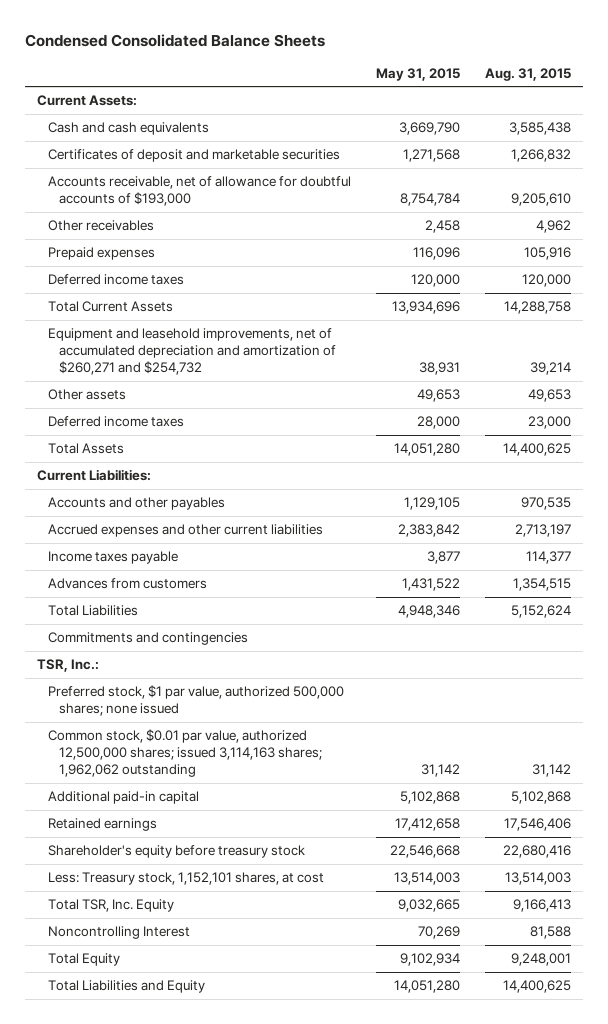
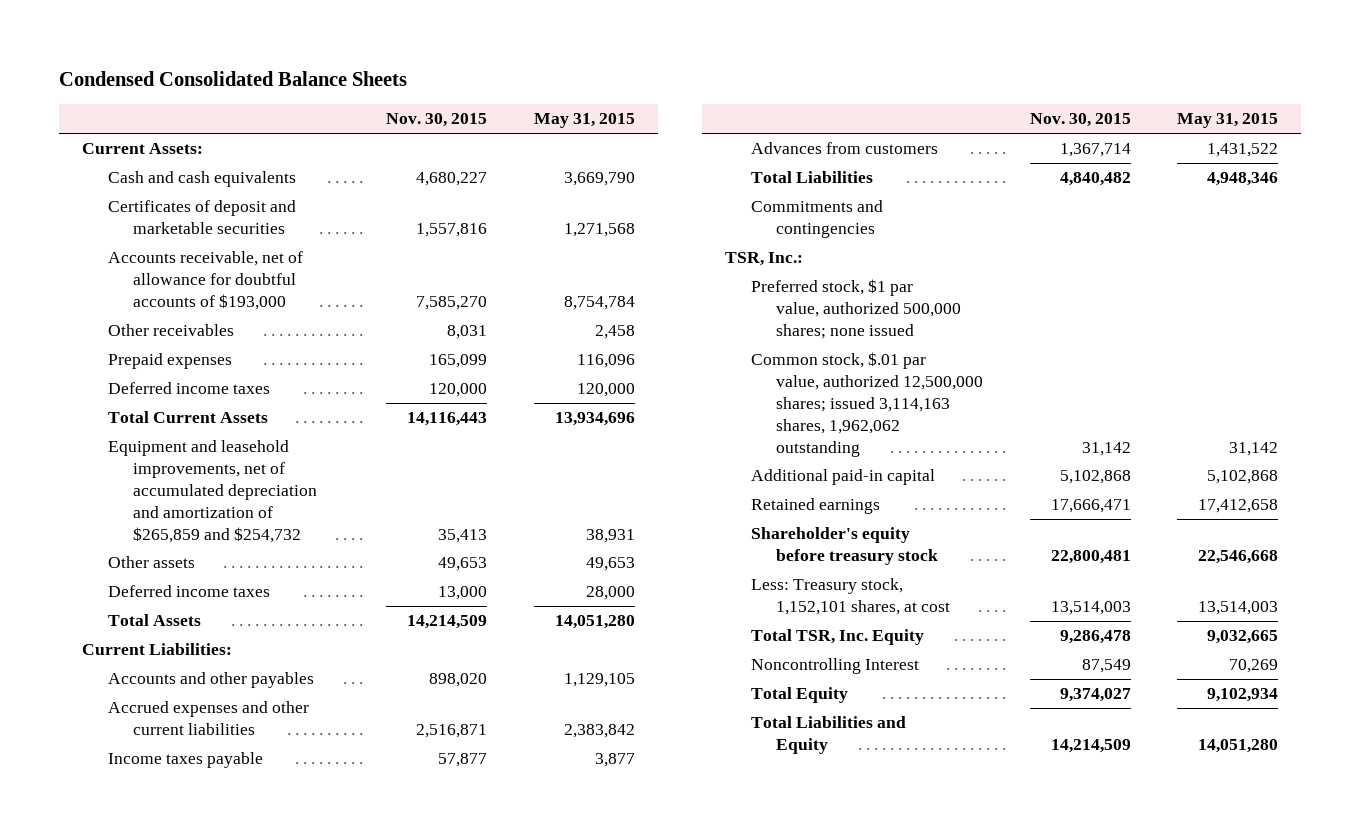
[484,67,571,81] Aug. 31, 2015 -> none
none -> [386,113,488,128] Nov. 30, 2015
[47,328,336,376] Equipment and leasehold improvements, net of accumulated depreciation and amortization of $260,271 and $254,732 -> [107,440,318,543] Equipment and leasehold improvements, net of accumulated depreciation and amortization of $265,859 and $254,732
[47,729,322,778] Common stock, $0.01 par value, authorized 12,500,000 shares; issued 3,114,163 shares; 1,962,062 outstanding -> [750,352,984,457] Common stock, $.01 par value, authorized 12,500,000 shares; issued 3,114,163 shares, 1,962,062 outstanding

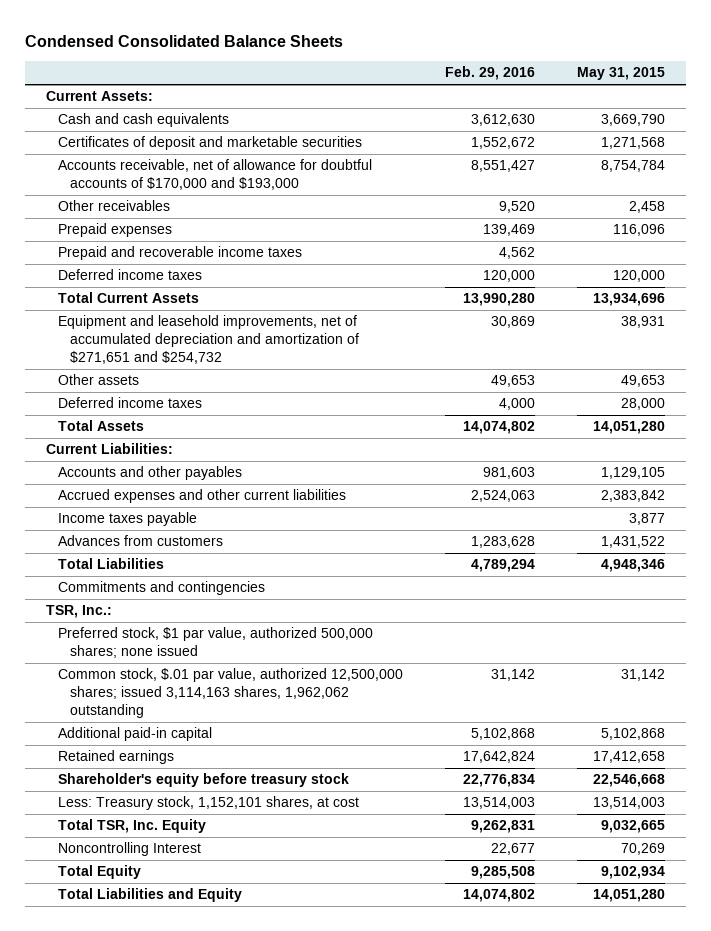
[386,113,488,128] Nov. 30, 2015 -> none
none -> [445,66,536,81] Feb. 29, 2016
[107,251,303,310] Accounts receivable, net of allowance for doubtful accounts of $193,000 -> [58,159,373,191] Accounts receivable, net of allowance for doubtful accounts of $170,000 and $193,000
none -> [58,246,303,261] Prepaid and recoverable income taxes
[107,440,318,543] Equipment and leasehold improvements, net of accumulated depreciation and amortization of $265,859 and $254,732 -> [58,315,360,365] Equipment and leasehold improvements, net of accumulated depreciation and amortization of $271,651 and $254,732

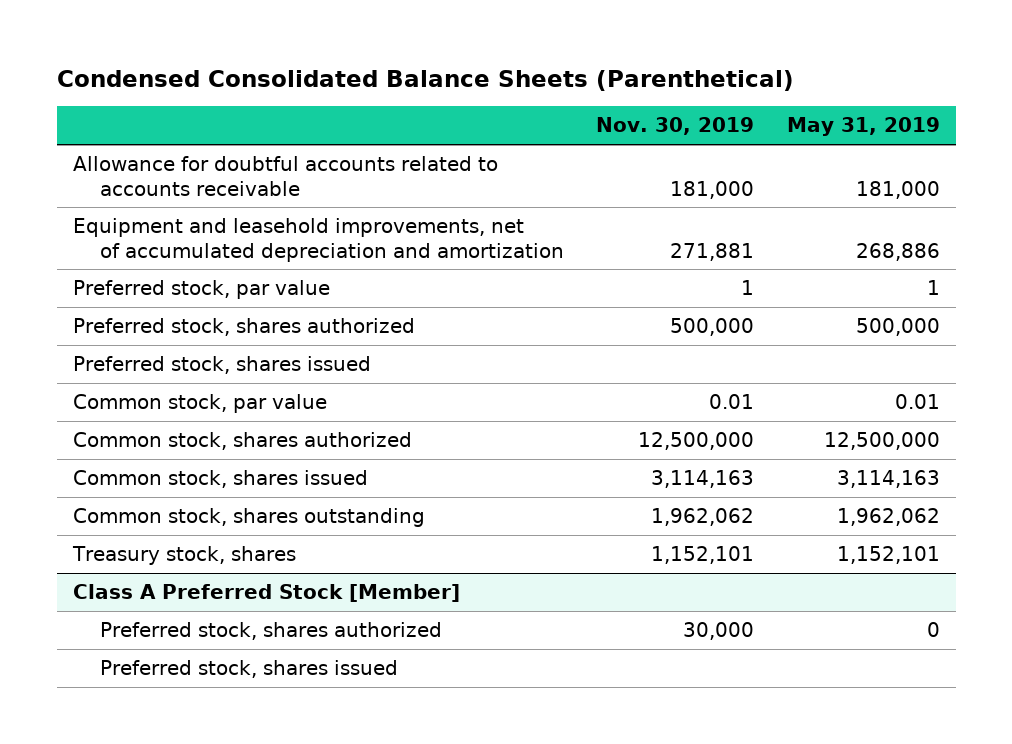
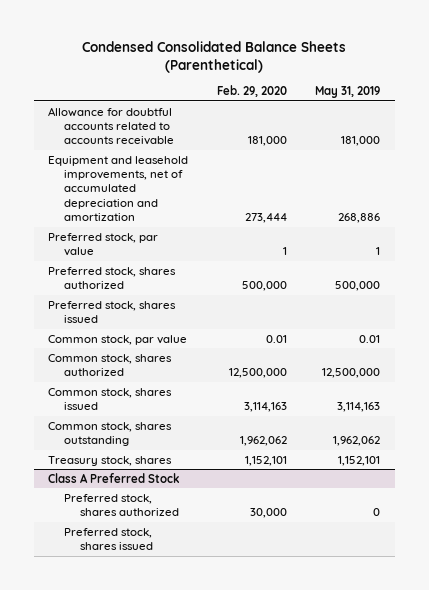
[596,117,755,136] Nov. 30, 2019 -> none
none -> [216,85,287,98] Feb. 29, 2020
[72,583,460,602] Class A Preferred Stock [Member] -> [48,472,181,483] Class A Preferred Stock

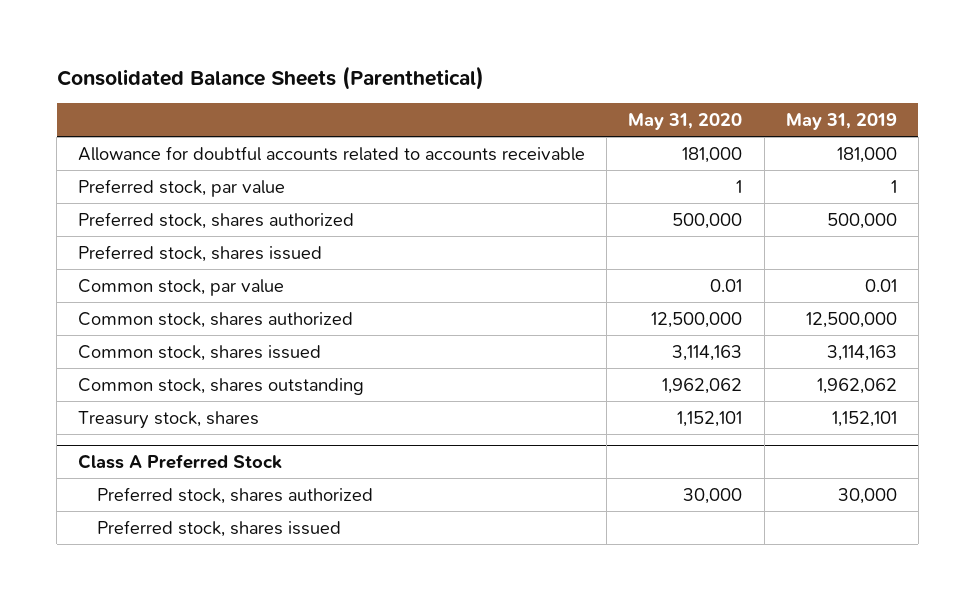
[82,40,347,73] Condensed Consolidated Balance Sheets (Parenthetical) -> [56,65,484,90] Consolidated Balance Sheets (Parenthetical)
[216,85,287,98] Feb. 29, 2020 -> none
none -> [628,113,743,131] May 31, 2020
[48,155,189,221] Equipment and leasehold improvements, net of accumulated depreciation and amortization -> none
[373,508,381,517] 0 -> [837,487,897,504] 30,000

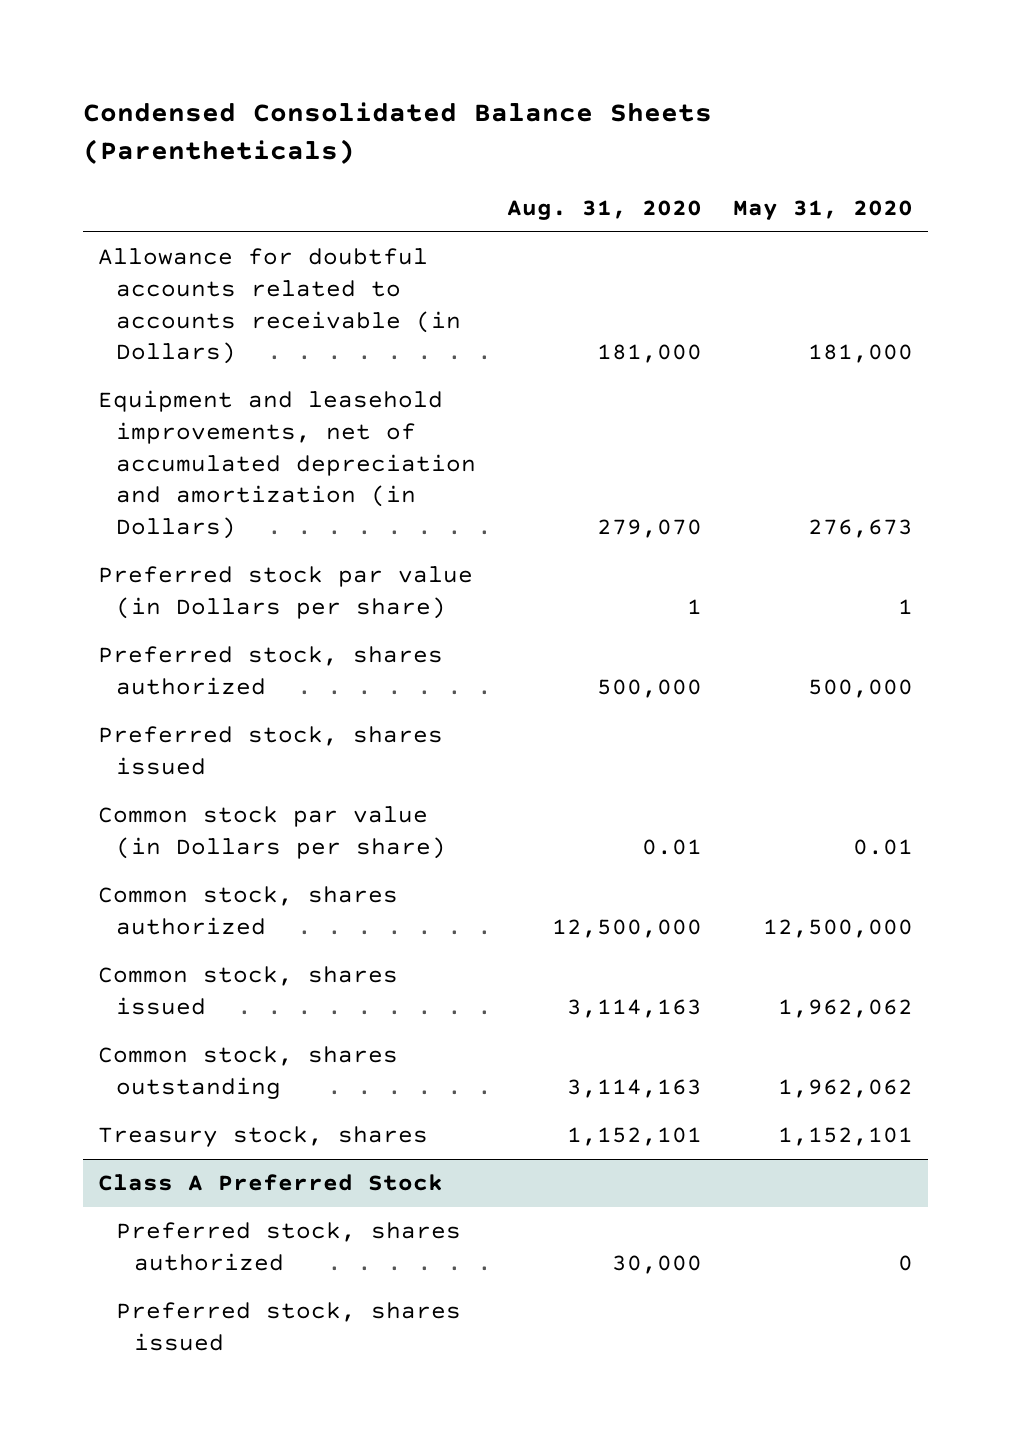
[56,65,484,90] Consolidated Balance Sheets (Parenthetical) -> [83,102,713,165] Condensed Consolidated Balance Sheets (Parentheticals)
[785,113,897,131] May 31, 2019 -> none
none -> [506,200,702,221] Aug. 31, 2020
[78,145,586,161] Allowance for doubtful accounts related to accounts receivable -> [98,248,462,365] Allowance for doubtful accounts related to accounts receivable (in Dollars)
none -> [98,390,477,540] Equipment and leasehold improvements, net of accumulated depreciation and amortization (in Dollars)
[78,178,286,197] Preferred stock, par value -> [98,566,474,619] Preferred stock par value (in Dollars per share)
[78,278,285,296] Common stock, par value -> [98,806,447,859] Common stock par value (in Dollars per share)
[672,344,743,361] 3,114,163 -> [777,998,913,1018] 1,962,062
[683,487,743,504] 30,000 -> [897,1254,913,1271] 0

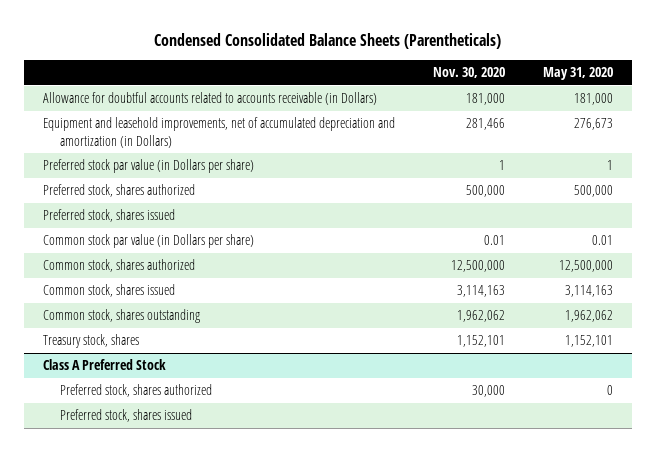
[506,200,702,221] Aug. 31, 2020 -> none
none -> [433,67,506,79] Nov. 30, 2020
[777,998,913,1018] 1,962,062 -> [564,285,613,298] 3,114,163

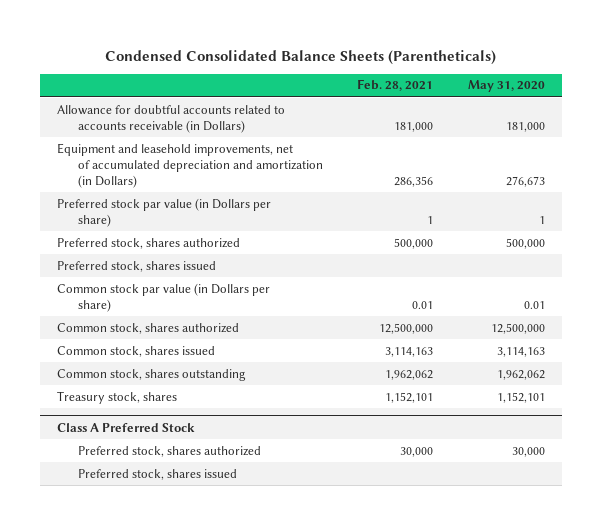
[433,67,506,79] Nov. 30, 2020 -> none
none -> [357,79,434,92] Feb. 28, 2021
[606,385,613,396] 0 -> [511,446,545,457] 30,000

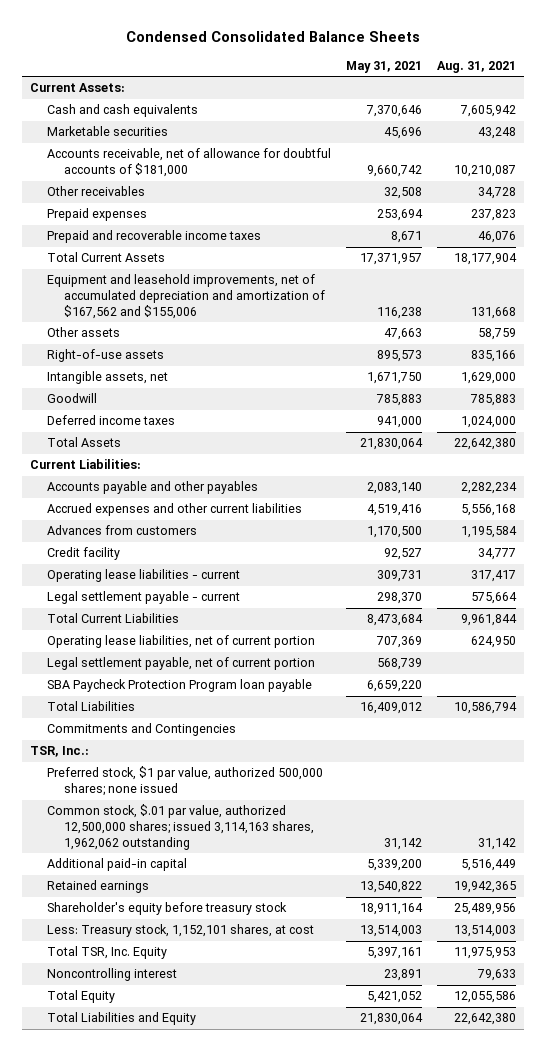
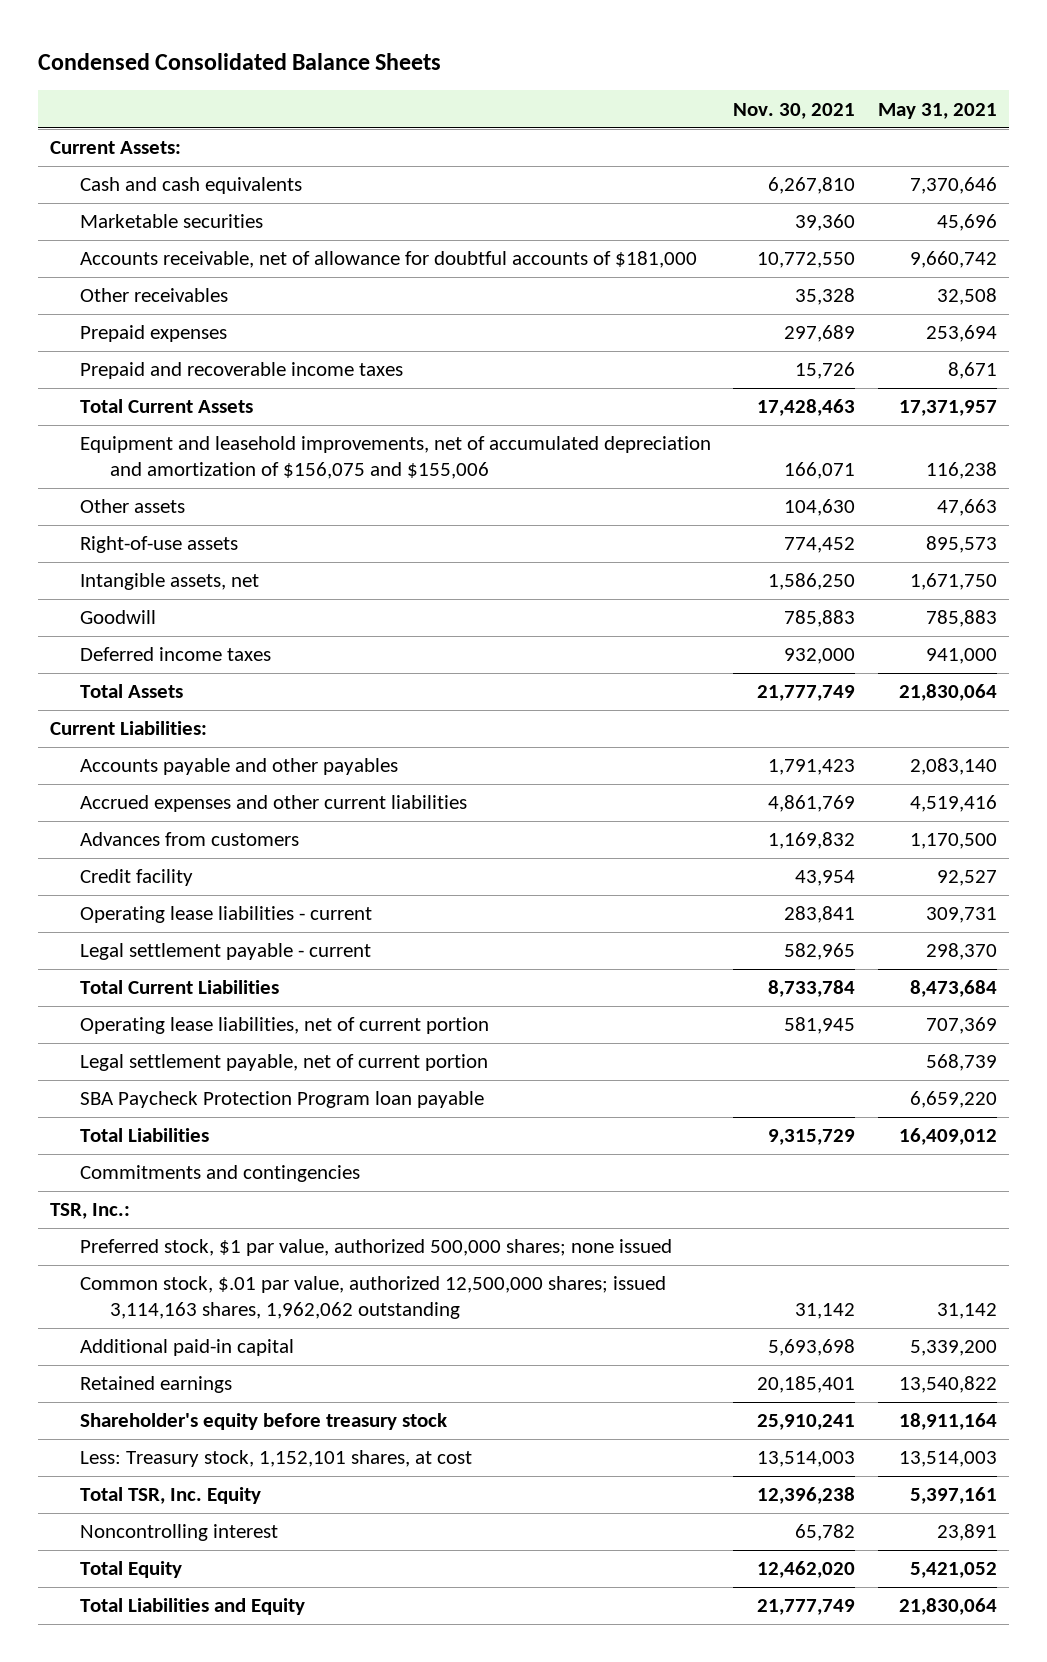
[437,60,517,73] Aug. 31, 2021 -> none
none -> [733,102,856,119] Nov. 30, 2021
[47,274,326,319] Equipment and leasehold improvements, net of accumulated depreciation and amortization of $167,562 and $155,006 -> [79,436,711,479] Equipment and leasehold improvements, net of accumulated depreciation and amortization of $156,075 and $155,006
[47,723,237,737] Commitments and Contingencies -> [79,1165,360,1183] Commitments and contingencies

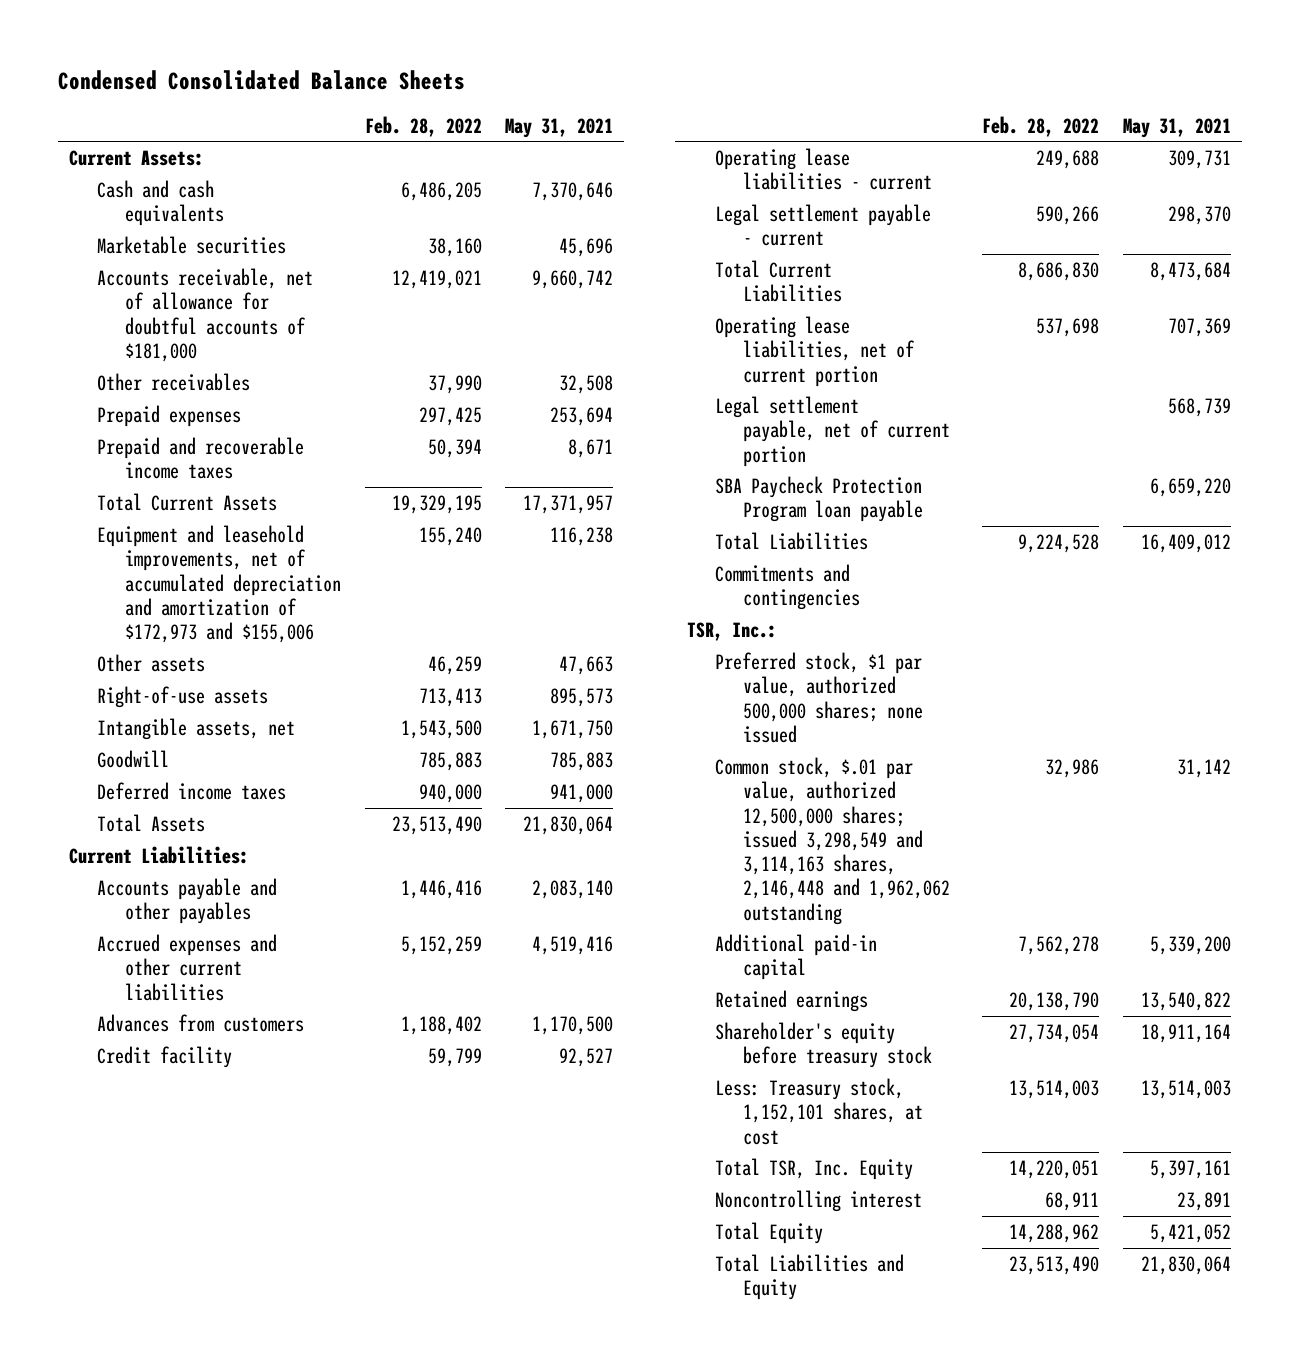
[733,102,856,119] Nov. 30, 2021 -> none
none -> [364,115,482,137] Feb. 28, 2022
[79,436,711,479] Equipment and leasehold improvements, net of accumulated depreciation and amortization of $156,075 and $155,006 -> [97,524,342,644] Equipment and leasehold improvements, net of accumulated depreciation and amortization of $172,973 and $155,006
[79,1276,666,1319] Common stock, $.01 par value, authorized 12,500,000 shares; issued 3,114,163 shares, 1,962,062 outstanding -> [715,756,951,925] Common stock, $.01 par value, authorized 12,500,000 shares; issued 3,298,549 and 3,114,163 shares, 2,146,448 and 1,962,062 outstanding

